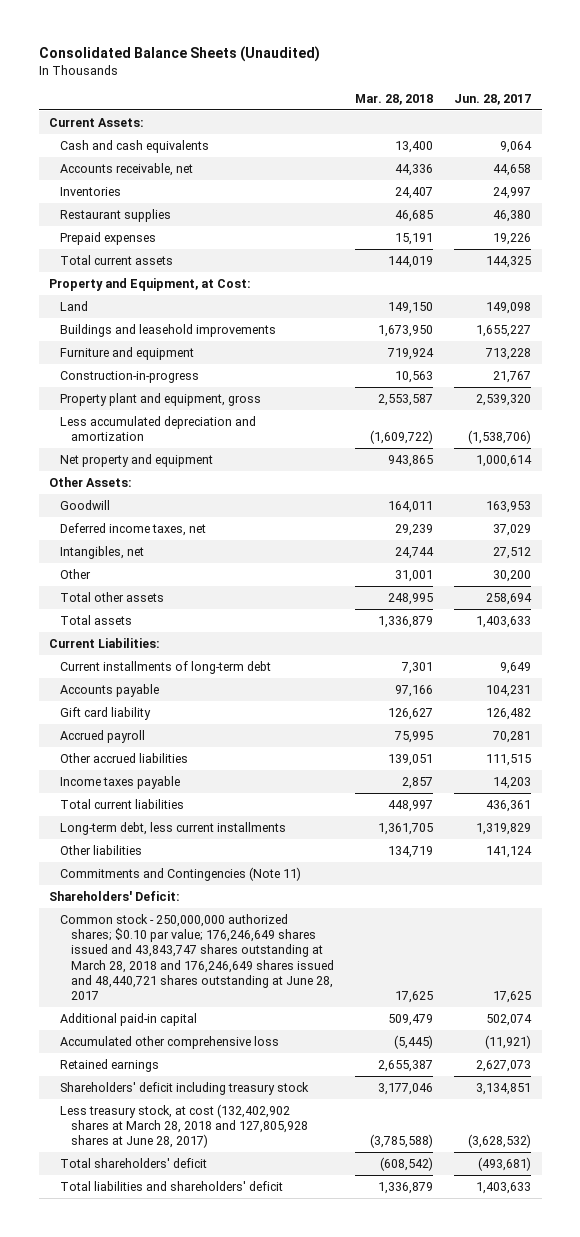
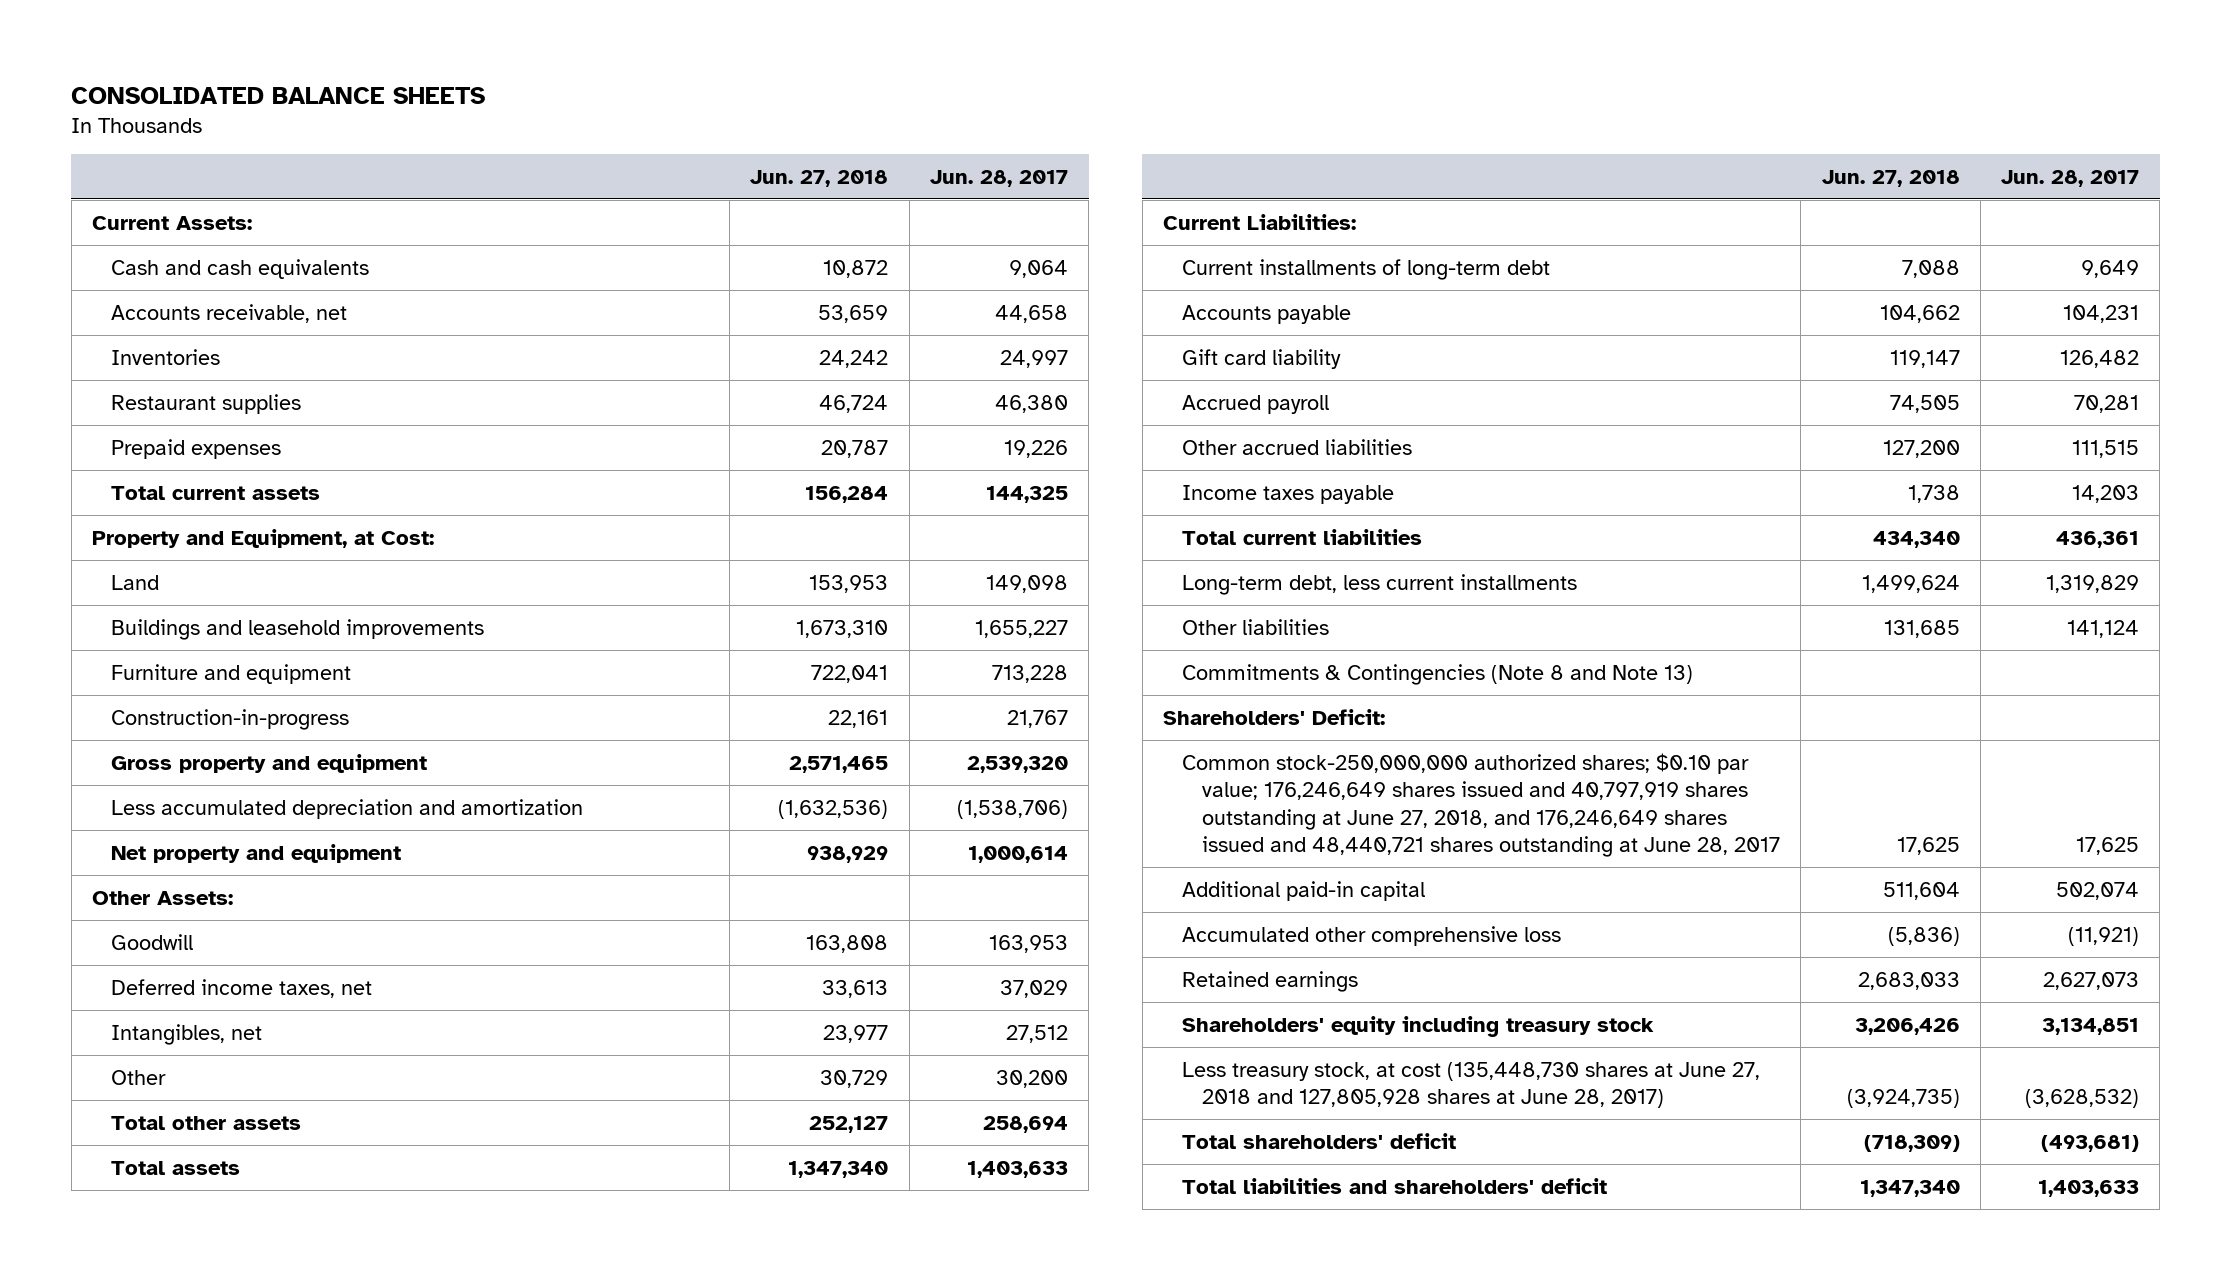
[38,46,320,63] Consolidated Balance Sheets (Unaudited) -> [71,87,486,105] CONSOLIDATED BALANCE SHEETS
[354,93,433,105] Mar. 28, 2018 -> none
none -> [750,169,889,187] Jun. 27, 2018
[60,392,262,406] Property plant and equipment, gross -> [111,753,428,773] Gross property and equipment
[60,866,302,881] Commitments and Contingencies (Note 11) -> [1182,663,1694,685] Commitments & Contingencies (Note 8 and Note 13)
[60,913,334,1001] Common stock - 250,000,000 authorized shares; $0.10 par value; 176,246,649 shares issued and 43,843,747 shares outstanding at March 28, 2018 and 176,246,649 shares issued and 48,440,721 shares outstanding at June 28, 2017 -> [1182,752,1781,858] Common stock-250,000,000 authorized shares; $0.10 par value; 176,246,649 shares issued and 40,797,919 shares outstanding at June 27, 2018, and 176,246,649 shares issued and 48,440,721 shares outstanding at June 28, 2017
[60,1081,310,1095] Shareholders' deficit including treasury stock -> [1182,1015,1655,1037] Shareholders' equity including treasury stock
[60,1103,308,1149] Less treasury stock, at cost (132,402,902 shares at March 28, 2018 and 127,805,928 shares at June 28, 2017) -> [1182,1061,1761,1109] Less treasury stock, at cost (135,448,730 shares at June 27, 2018 and 127,805,928 shares at June 28, 2017)

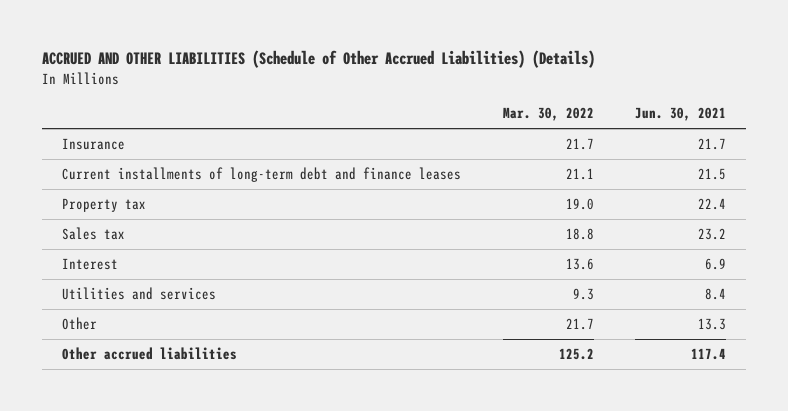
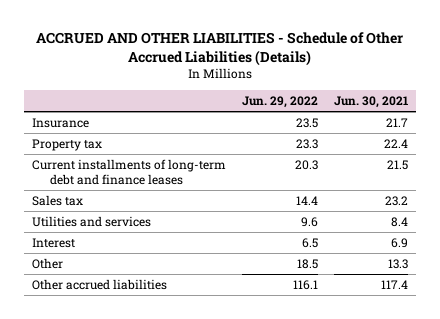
[41,50,595,69] ACCRUED AND OTHER LIABILITIES (Schedule of Other Accrued Liabilities) (Details) -> [36,32,404,66] ACCRUED AND OTHER LIABILITIES - Schedule of Other Accrued Liabilities (Details)
[502,107,594,122] Mar. 30, 2022 -> none
none -> [242,96,319,109] Jun. 29, 2022
[62,166,462,182] Current installments of long-term debt and finance leases -> [32,158,227,185] Current installments of long-term debt and finance leases
[62,257,119,270] Interest -> [32,237,76,248] Interest

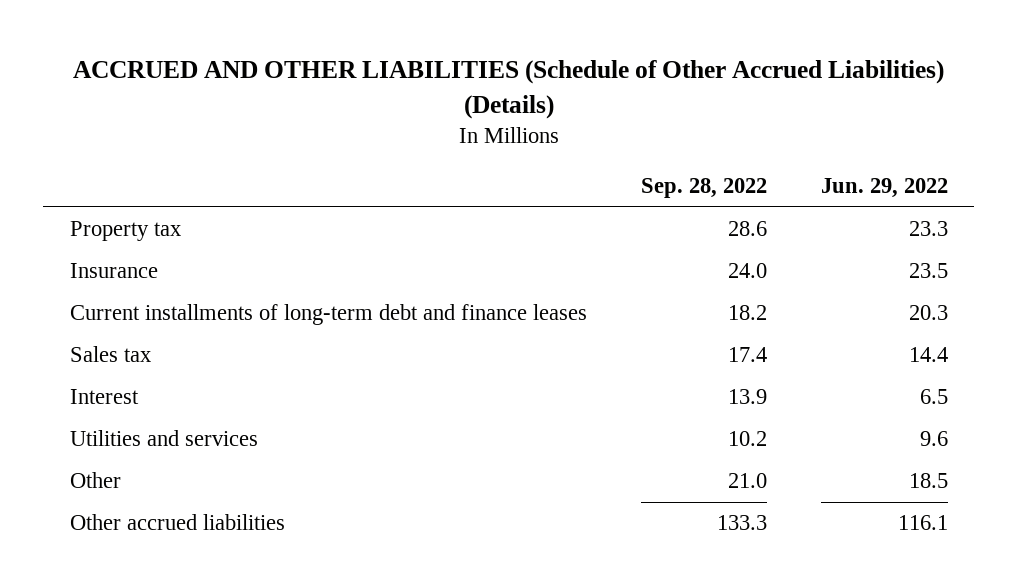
[36,32,404,66] ACCRUED AND OTHER LIABILITIES - Schedule of Other Accrued Liabilities (Details) -> [72,59,944,119] ACCRUED AND OTHER LIABILITIES (Schedule of Other Accrued Liabilities) (Details)
[333,96,408,109] Jun. 30, 2021 -> none
none -> [640,178,767,199] Sep. 28, 2022
[32,117,90,128] Insurance -> [69,263,158,279] Insurance
[32,215,152,227] Utilities and services -> [69,430,258,447] Utilities and services

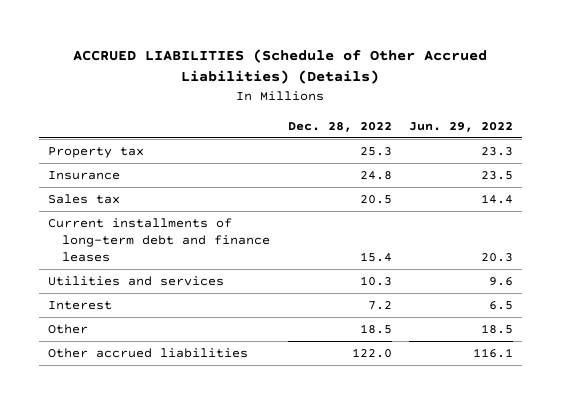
[72,59,944,119] ACCRUED AND OTHER LIABILITIES (Schedule of Other Accrued Liabilities) (Details) -> [73,49,488,85] ACCRUED LIABILITIES (Schedule of Other Accrued Liabilities) (Details)
[640,178,767,199] Sep. 28, 2022 -> none
none -> [287,121,392,132] Dec. 28, 2022
[69,304,587,326] Current installments of long-term debt and finance leases -> [47,218,271,263] Current installments of long-term debt and finance leases
[69,389,139,405] Interest -> [47,301,112,311] Interest

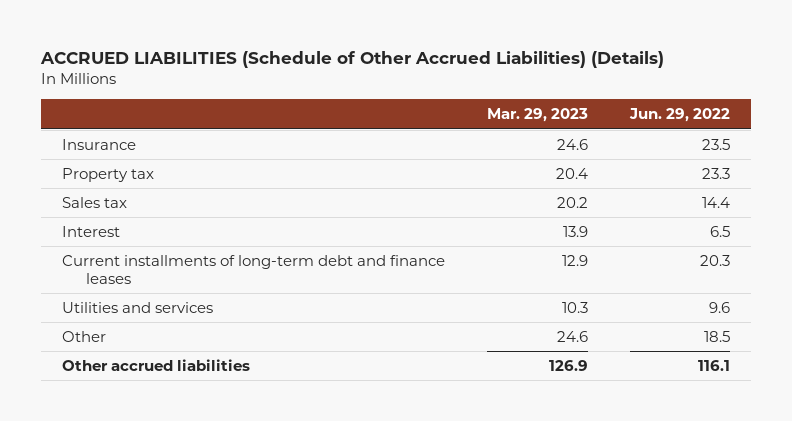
[287,121,392,132] Dec. 28, 2022 -> none
none -> [487,108,589,123] Mar. 29, 2023
[47,147,144,159] Property tax -> [62,167,155,182] Property tax
[47,301,112,311] Interest -> [62,225,121,237] Interest

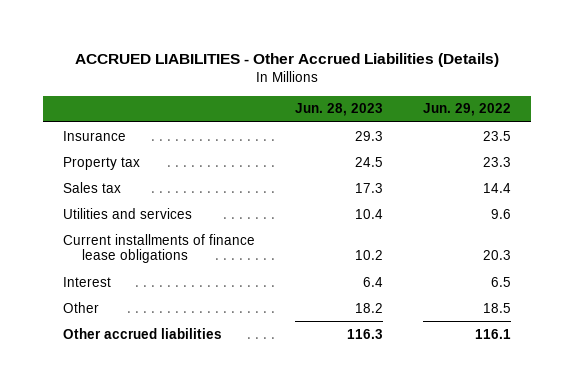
[40,51,665,69] ACCRUED LIABILITIES (Schedule of Other Accrued Liabilities) (Details) -> [75,52,500,67] ACCRUED LIABILITIES - Other Accrued Liabilities (Details)
[487,108,589,123] Mar. 29, 2023 -> none
none -> [295,103,384,117] Jun. 28, 2023
[62,254,446,284] Current installments of long-term debt and finance leases -> none
none -> [62,233,255,264] Current installments of finance lease obligations
[62,225,121,237] Interest -> [62,276,111,287] Interest

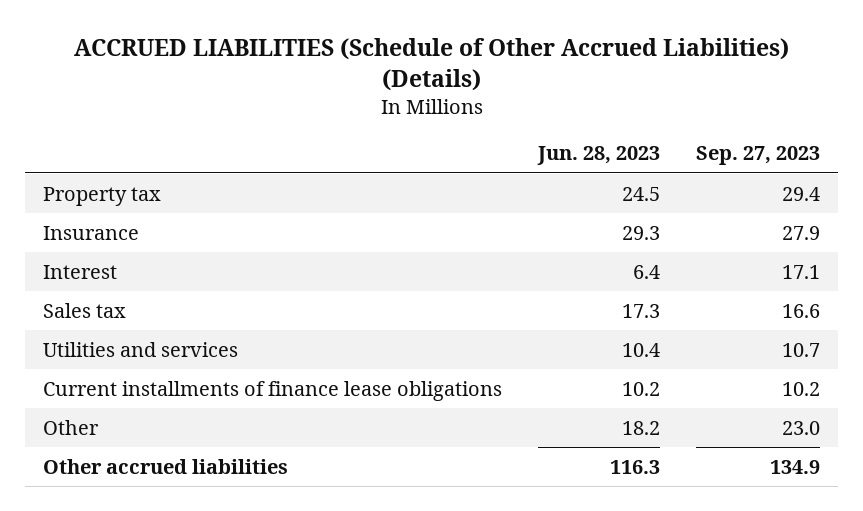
[75,52,500,67] ACCRUED LIABILITIES - Other Accrued Liabilities (Details) -> [73,38,789,91] ACCRUED LIABILITIES (Schedule of Other Accrued Liabilities) (Details)
[423,103,512,117] Jun. 29, 2022 -> none
none -> [696,146,821,166] Sep. 27, 2023
[62,130,126,141] Insurance -> [43,225,140,240] Insurance
[62,276,111,287] Interest -> [43,264,118,279] Interest

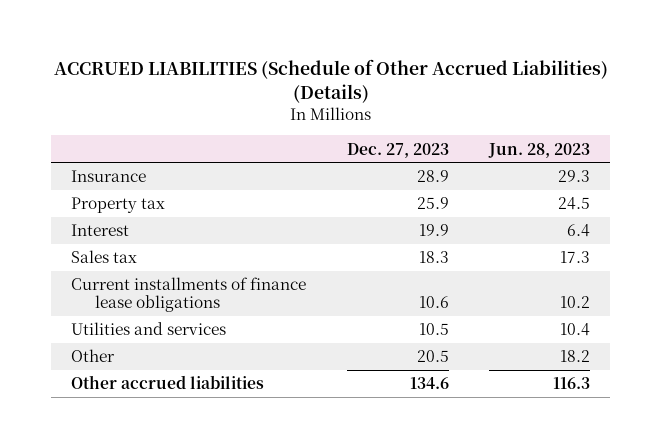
[696,146,821,166] Sep. 27, 2023 -> none
none -> [346,142,449,158] Dec. 27, 2023
[43,186,162,206] Property tax -> [71,197,166,214] Property tax
[43,341,239,357] Utilities and services -> [71,322,227,336] Utilities and services

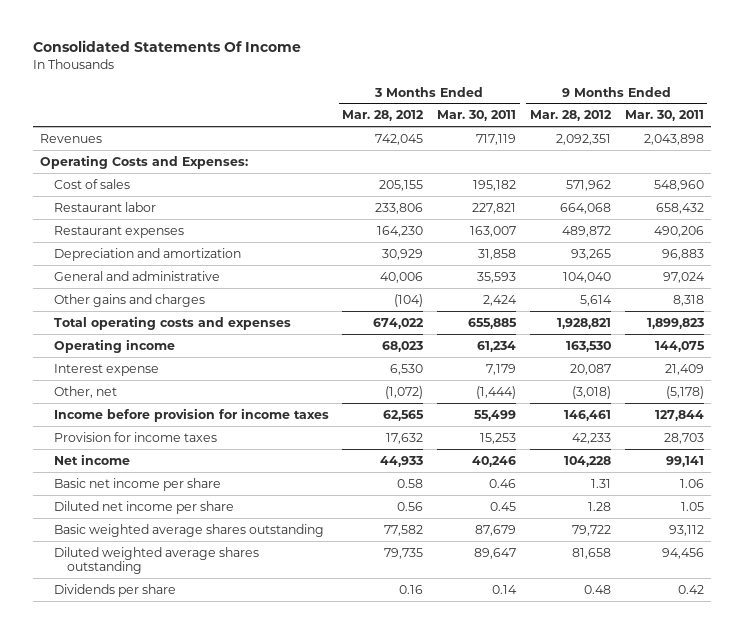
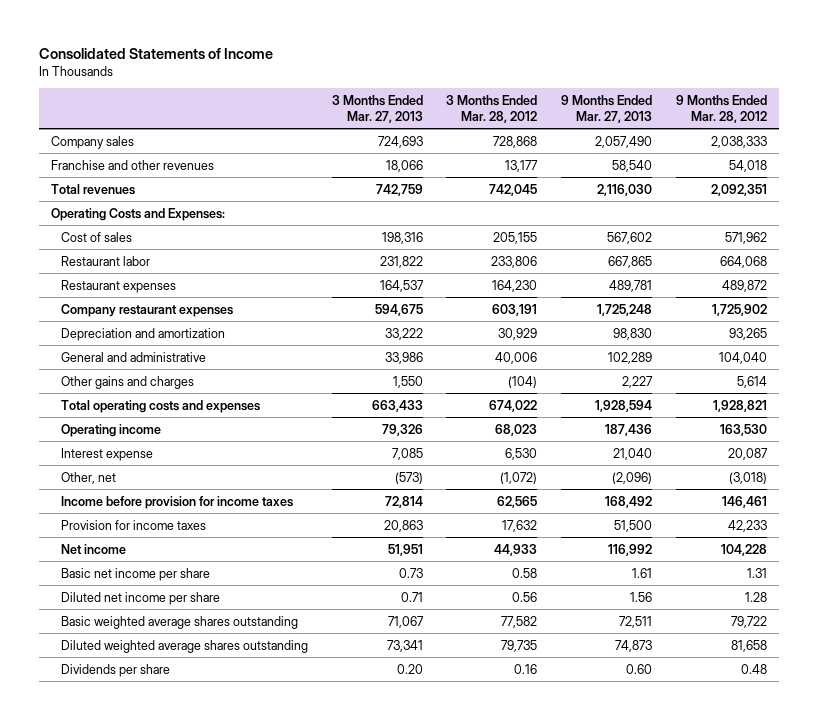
[33,40,302,53] Consolidated Statements Of Income -> [39,47,274,59] Consolidated Statements of Income
[437,110,517,122] Mar. 30, 2011 -> none
[624,110,704,122] Mar. 30, 2011 -> none
none -> [331,94,423,123] 3 Months Ended Mar. 27, 2013
none -> [561,94,653,123] 9 Months Ended Mar. 27, 2013
none -> [51,135,135,149] Company sales
none -> [51,159,215,170] Franchise and other revenues
[39,133,102,143] Revenues -> [51,183,136,195] Total revenues
none -> [61,303,234,317] Company restaurant expenses

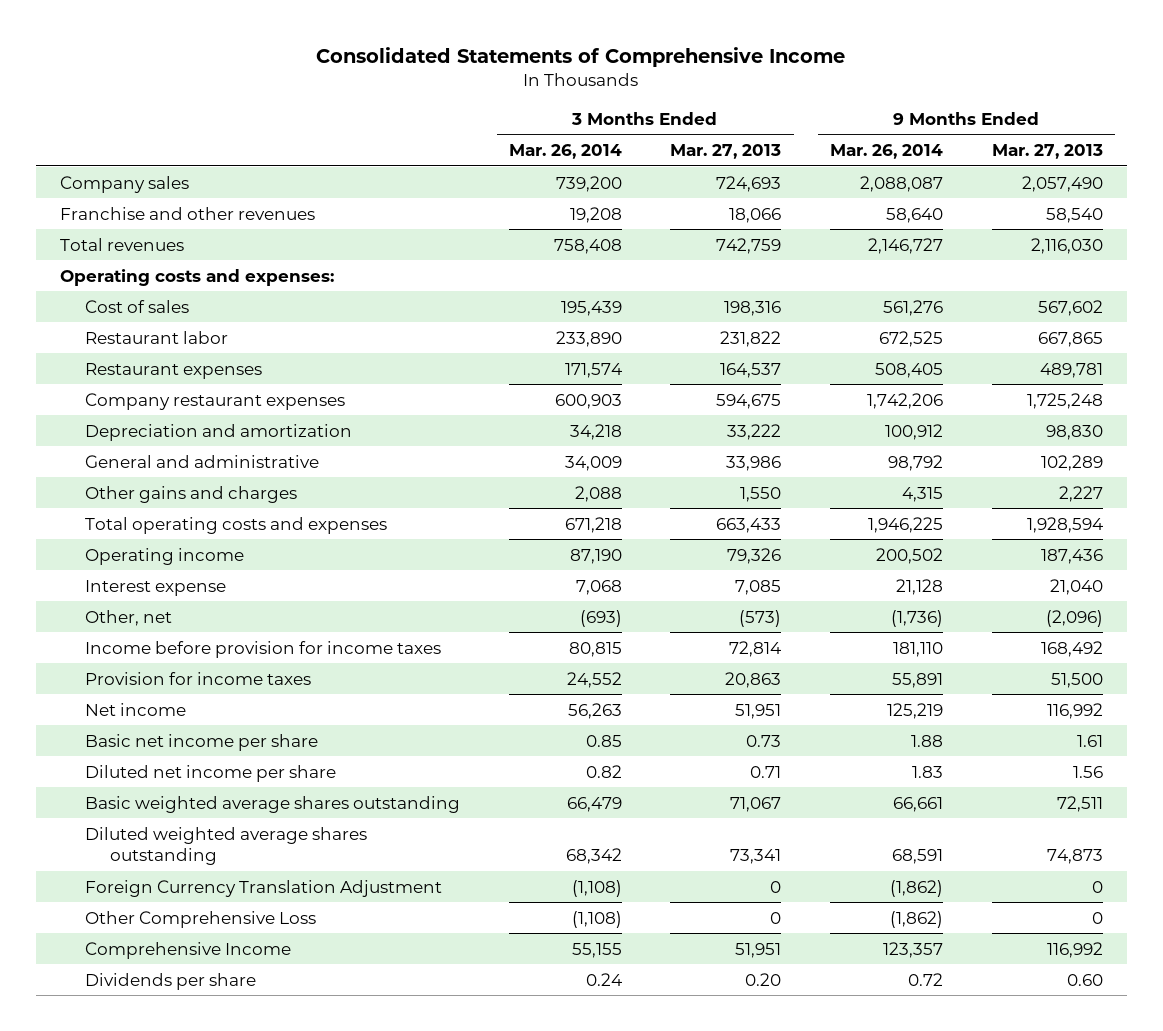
[39,47,274,59] Consolidated Statements of Income -> [316,46,846,67] Consolidated Statements of Comprehensive Income
[446,94,538,123] 3 Months Ended Mar. 28, 2012 -> none
[675,94,767,123] 9 Months Ended Mar. 28, 2012 -> none
none -> [508,144,622,160] Mar. 26, 2014
none -> [830,144,944,160] Mar. 26, 2014
[51,207,226,221] Operating Costs and Expenses: -> [60,268,335,286] Operating costs and expenses:
none -> [85,879,443,897] Foreign Currency Translation Adjustment
none -> [85,910,317,928] Other Comprehensive Loss
none -> [85,941,292,959] Comprehensive Income

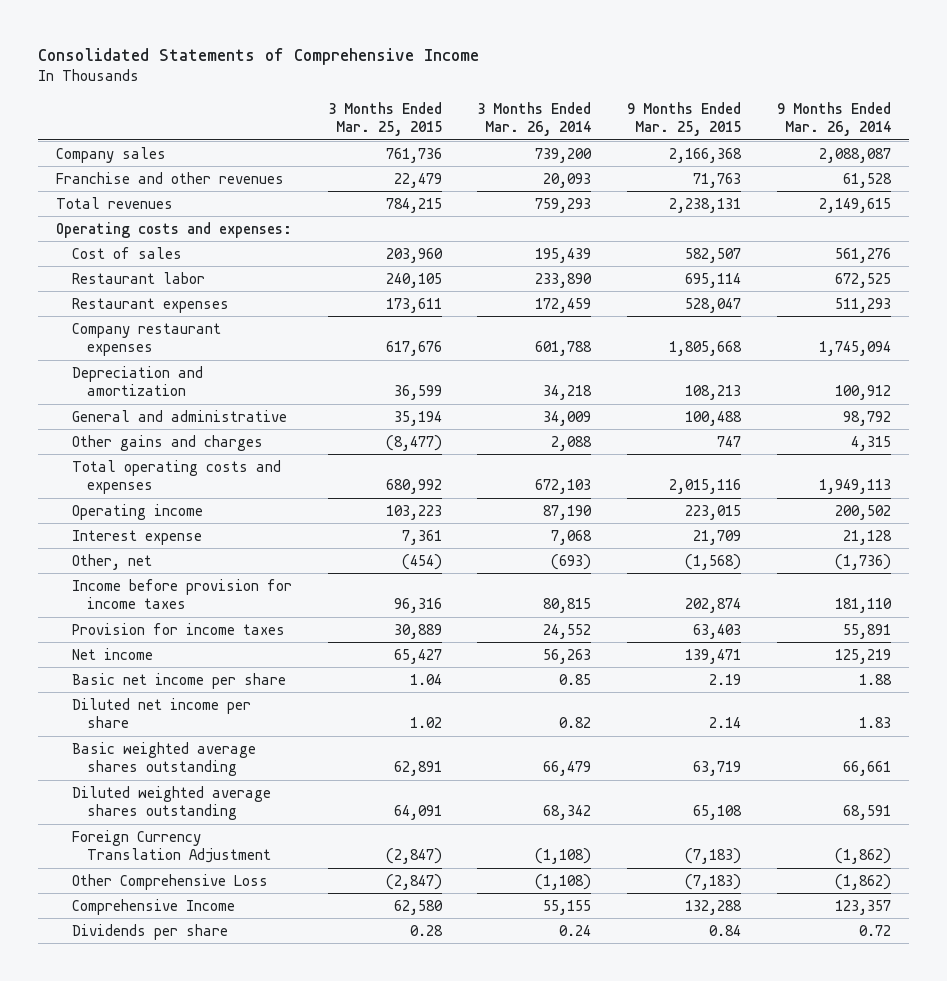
[670,144,782,160] Mar. 27, 2013 -> none
[991,144,1103,160] Mar. 27, 2013 -> none
none -> [327,101,442,137] 3 Months Ended Mar. 25, 2015
none -> [627,101,742,137] 9 Months Ended Mar. 25, 2015
[569,206,622,223] 19,208 -> [543,172,592,188] 20,093
[886,207,944,223] 58,640 -> [842,172,892,188] 61,528
[553,238,622,254] 758,408 -> [535,197,592,213] 759,293
[868,237,944,254] 2,146,727 -> [818,197,891,213] 2,149,615
[564,362,622,378] 171,574 -> [535,297,592,313] 172,459
[875,362,944,378] 508,405 -> [834,297,891,313] 511,293
[554,393,622,409] 600,903 -> [535,341,593,357] 601,788
[867,392,944,409] 1,742,206 -> [818,341,891,357] 1,745,094
[564,516,622,533] 671,218 -> [535,479,592,495] 672,103
[868,516,944,533] 1,946,225 -> [818,479,891,495] 1,949,113

